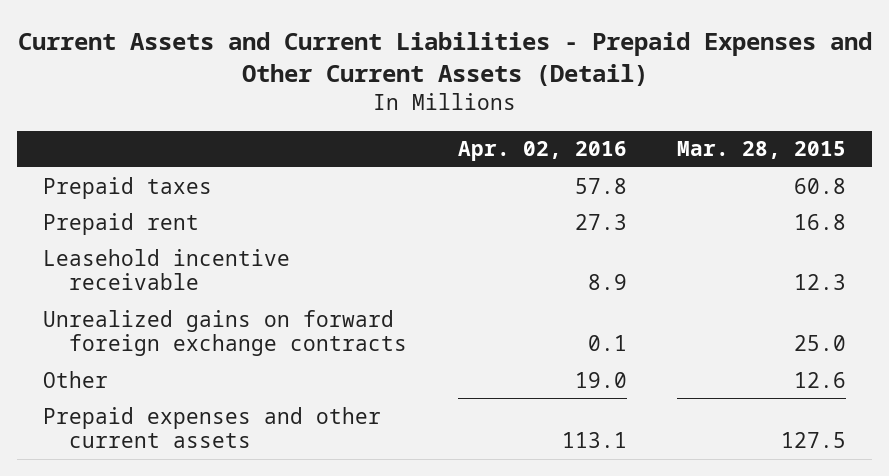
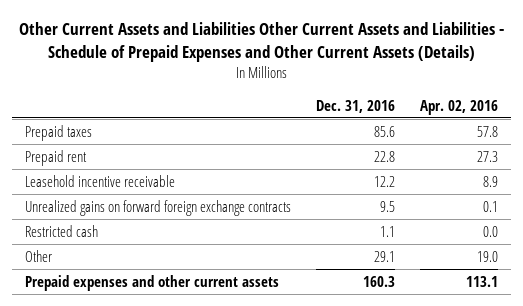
[17,31,872,86] Current Assets and Current Liabilities - Prepaid Expenses and Other Current Assets (Detail) -> [18,22,504,63] Other Current Assets and Liabilities Other Current Assets and Liabilities - Schedule of Prepaid Expenses and Other Current Assets (Details)
[677,141,847,160] Mar. 28, 2015 -> none
none -> [316,99,396,113] Dec. 31, 2016
none -> [24,224,98,237] Restricted cash

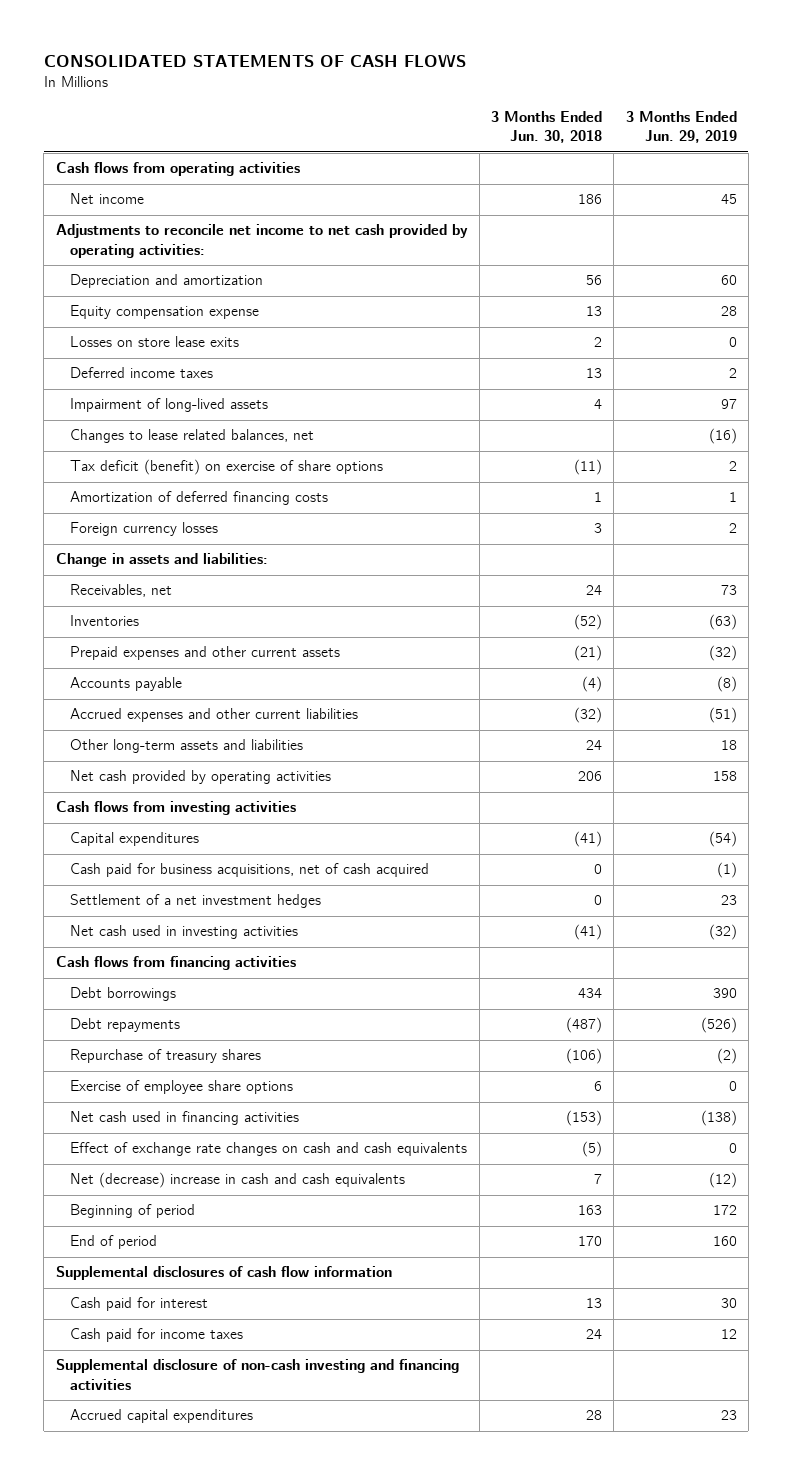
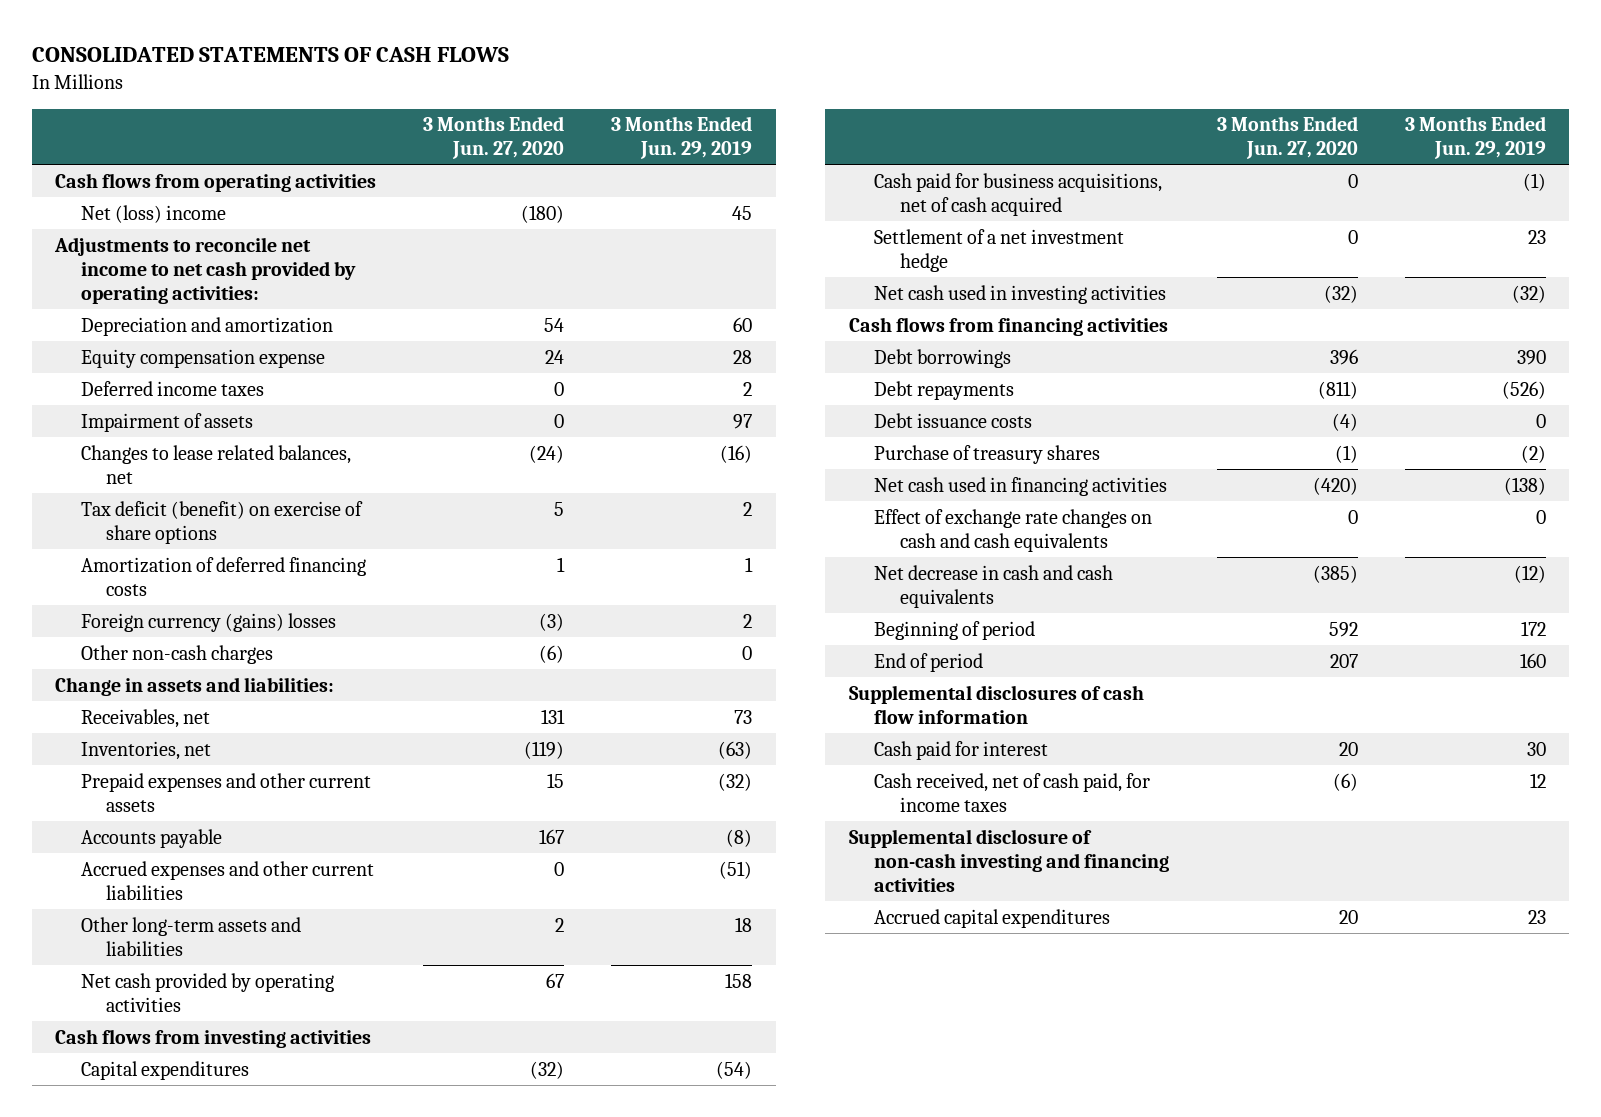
[491,111,603,144] 3 Months Ended Jun. 30, 2018 -> none
none -> [423,116,565,160] 3 Months Ended Jun. 27, 2020
[70,193,145,205] Net income -> [80,204,226,223] Net (loss) income
[70,336,240,348] Losses on store lease exits -> none
[70,398,269,413] Impairment of long-lived assets -> [80,412,253,432] Impairment of assets
[70,522,219,537] Foreign currency losses -> [80,612,336,632] Foreign currency (gains) losses
none -> [80,644,273,664] Other non-cash charges
[70,615,140,627] Inventories -> [80,740,211,760] Inventories, net
[70,894,322,909] Settlement of a net investment hedges -> [874,228,1125,272] Settlement of a net investment hedge
[70,1080,294,1095] Exercise of employee share options -> none
none -> [874,412,1033,428] Debt issuance costs
[70,1049,262,1064] Repurchase of treasury shares -> [874,444,1101,464] Purchase of treasury shares
[70,1172,406,1189] Net (decrease) increase in cash and cash equivalents -> [874,564,1114,608] Net decrease in cash and cash equivalents
[70,1328,244,1343] Cash paid for income taxes -> [874,772,1151,812] Cash received, net of cash paid, for income taxes

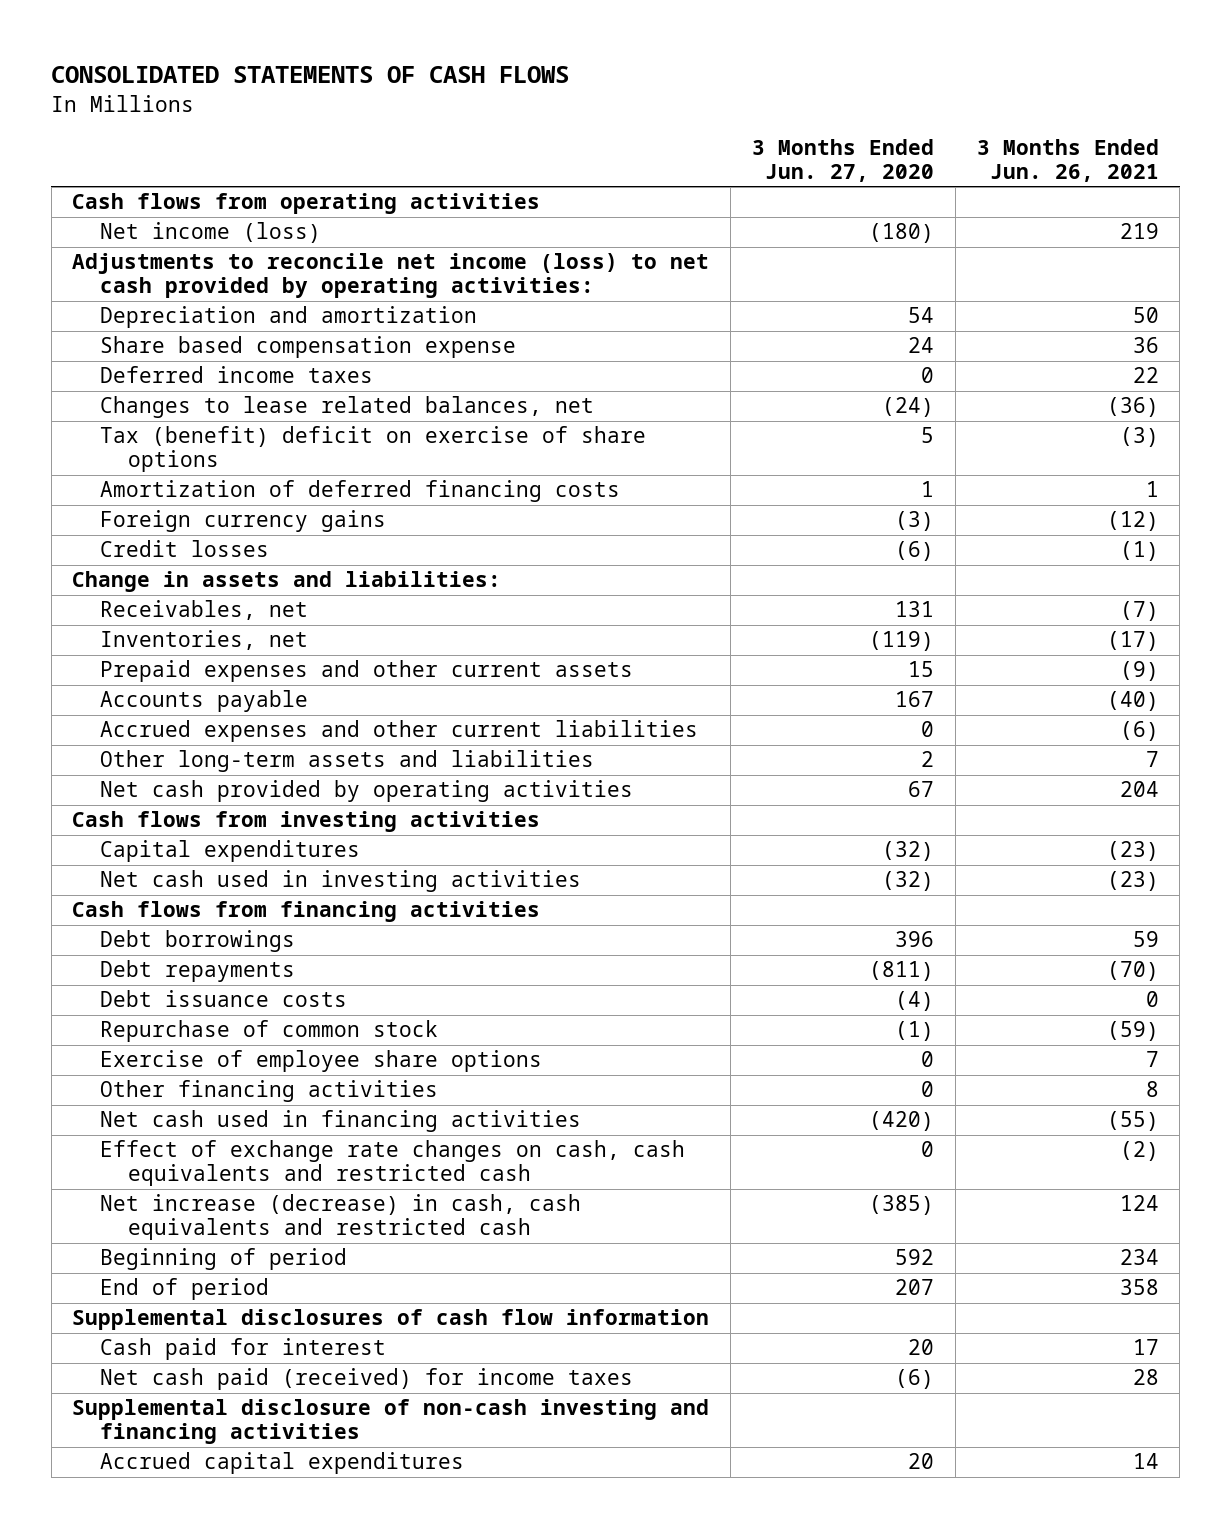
[611,116,753,160] 3 Months Ended Jun. 29, 2019 -> none
none -> [976,138,1159,182] 3 Months Ended Jun. 26, 2021
[80,204,226,223] Net (loss) income -> [100,222,322,244] Net income (loss)
[54,236,356,304] Adjustments to reconcile net income to net cash provided by operating activities: -> [72,253,710,299] Adjustments to reconcile net income (loss) to net cash provided by operating activities:
[80,348,325,368] Equity compensation expense -> [100,336,517,359] Share based compensation expense
[80,412,253,432] Impairment of assets -> none
[80,500,363,544] Tax deficit (benefit) on exercise of share options -> [100,426,647,473] Tax (benefit) deficit on exercise of share options
[80,644,273,664] Other non-cash charges -> none
[80,612,336,632] Foreign currency (gains) losses -> [100,510,387,533] Foreign currency gains
none -> [100,540,270,558] Credit losses
[874,172,1163,216] Cash paid for business acquisitions, net of cash acquired -> none
[874,228,1125,272] Settlement of a net investment hedge -> none
[874,444,1101,464] Purchase of treasury shares -> [100,1020,439,1043] Repurchase of common stock
none -> [100,1050,543,1073] Exercise of employee share options
none -> [100,1080,439,1103] Other financing activities
[874,508,1153,552] Effect of exchange rate changes on cash and cash equivalents -> [100,1140,686,1187] Effect of exchange rate changes on cash, cash equivalents and restricted cash
[874,564,1114,608] Net decrease in cash and cash equivalents -> [100,1194,582,1241] Net increase (decrease) in cash, cash equivalents and restricted cash
[874,772,1151,812] Cash received, net of cash paid, for income taxes -> [100,1368,634,1391] Net cash paid (received) for income taxes

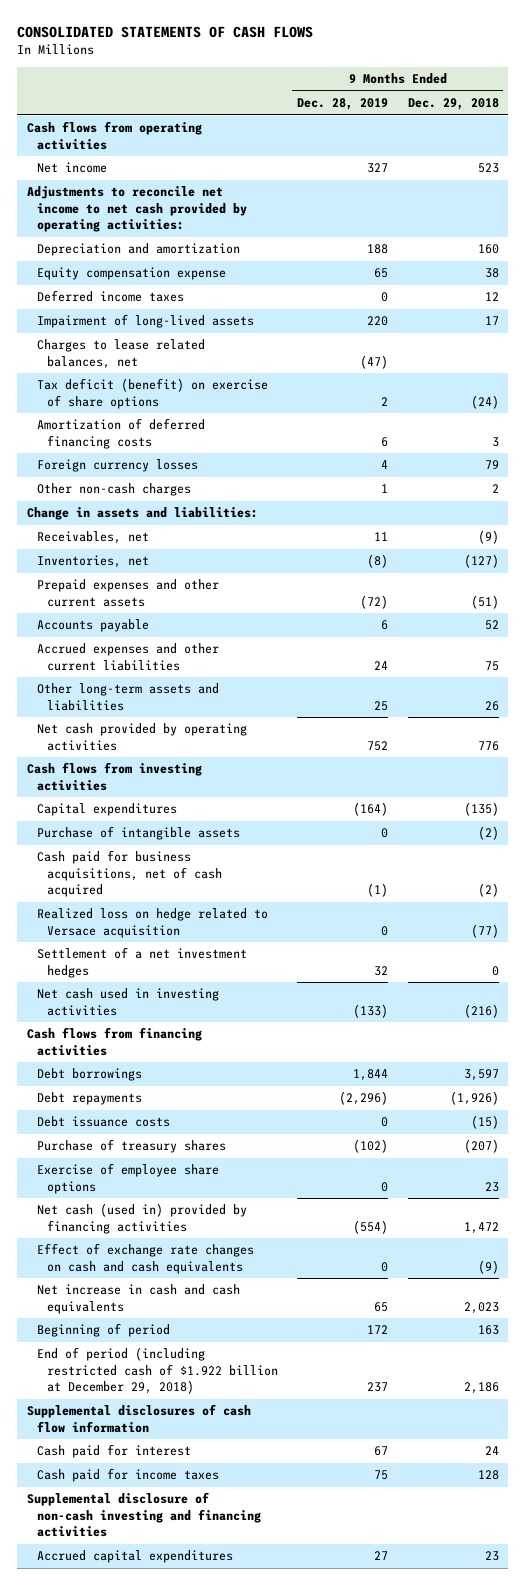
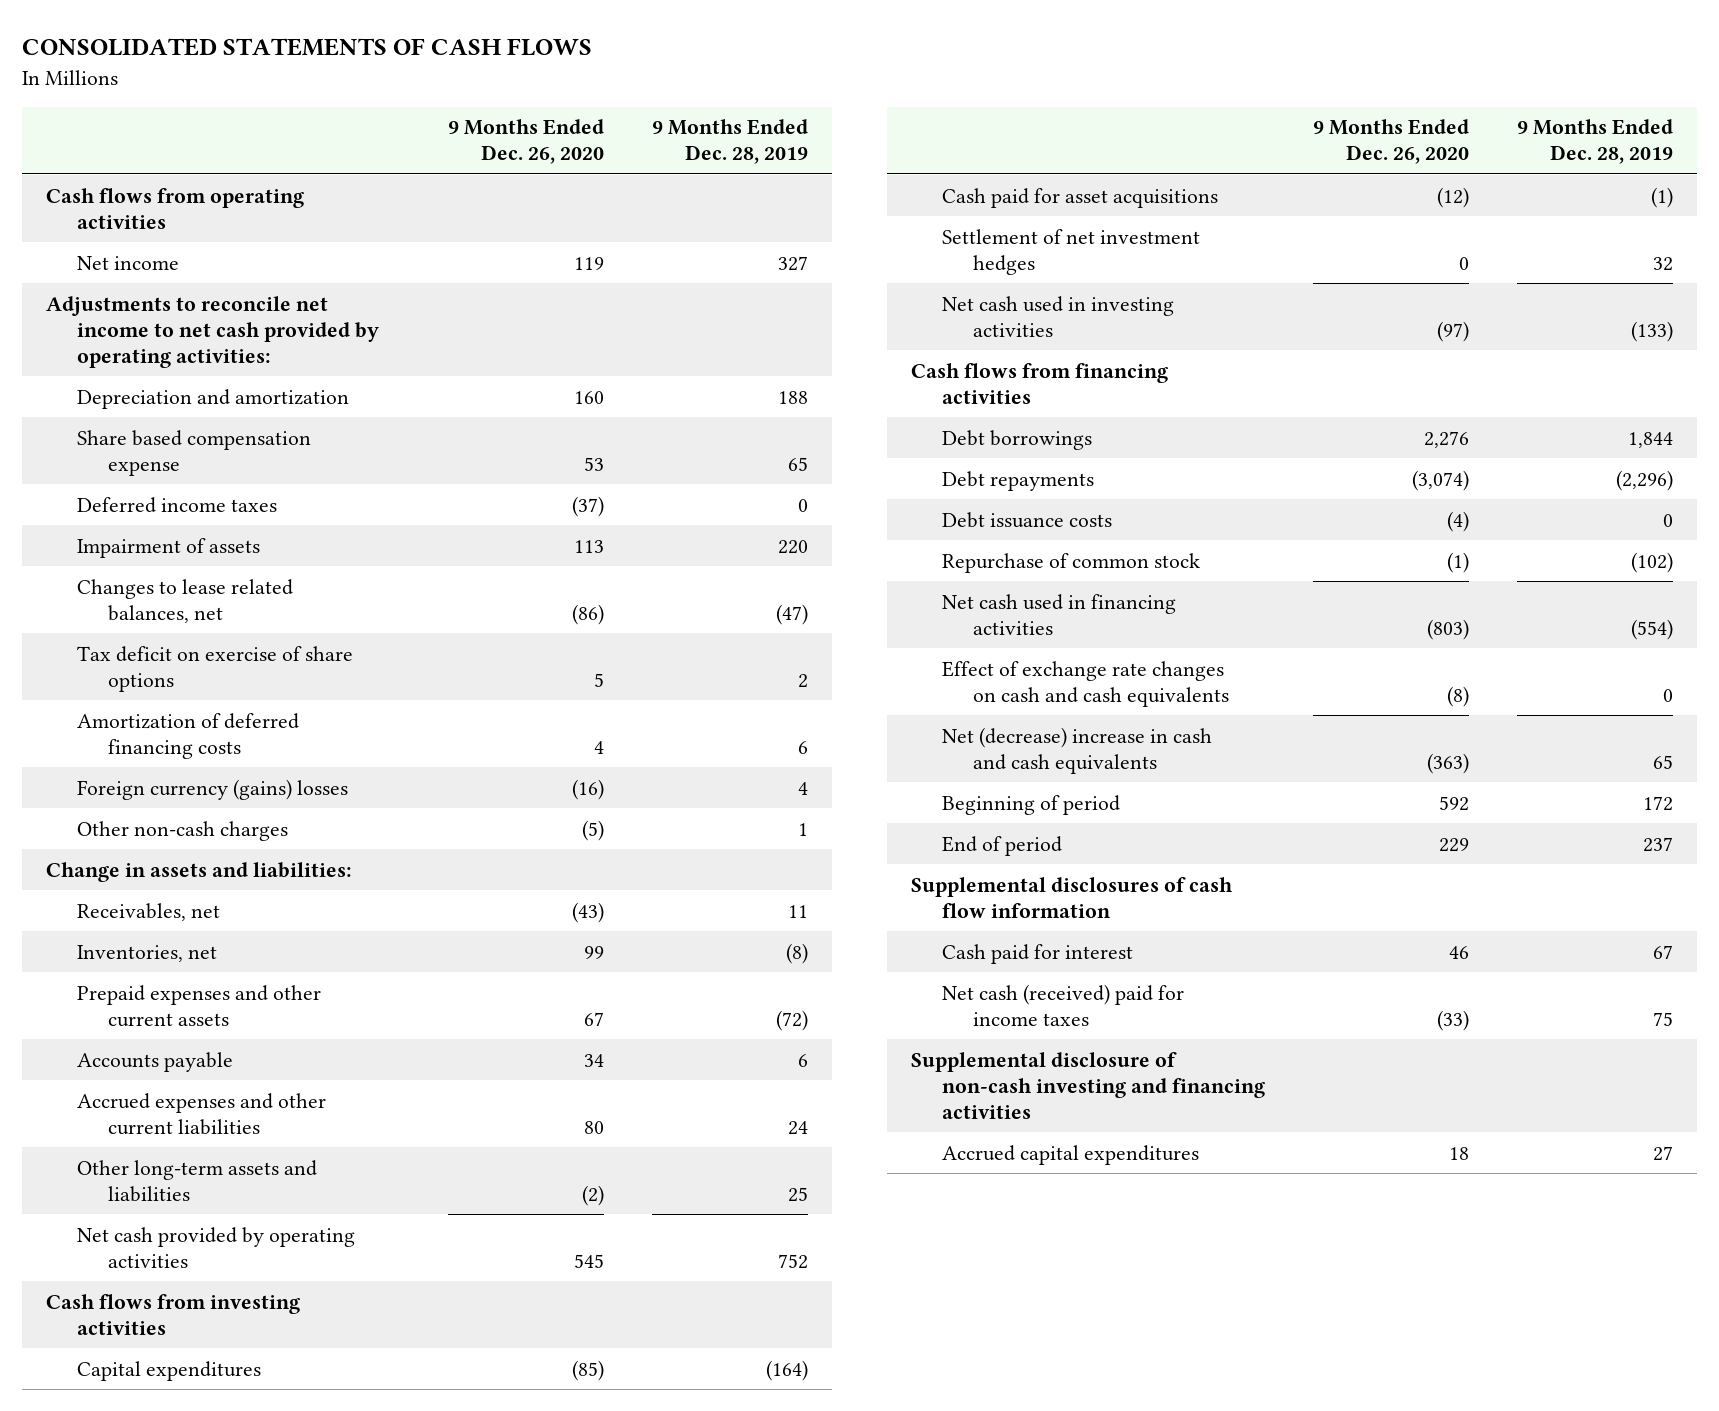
[407,98,499,111] Dec. 29, 2018 -> none
none -> [448,119,605,165] 9 Months Ended Dec. 26, 2020
[36,267,226,281] Equity compensation expense -> [76,429,311,476] Share based compensation expense
[36,314,254,329] Impairment of long-lived assets -> [76,537,260,558] Impairment of assets
[36,339,205,369] Charges to lease related balances, net -> [76,578,293,623] Changes to lease related balances, net
[36,378,268,409] Tax deficit (benefit) on exercise of share options -> [76,645,353,692] Tax deficit on exercise of share options
[36,459,198,473] Foreign currency losses -> [76,778,348,800] Foreign currency (gains) losses
[36,826,240,841] Purchase of intangible assets -> none
[36,908,268,938] Realized loss on hedge related to Versace acquisition -> none
[36,850,222,898] Cash paid for business acquisitions, net of cash acquired -> [941,187,1218,208] Cash paid for asset acquisitions
[36,947,247,978] Settlement of a net investment hedges -> [941,228,1200,275] Settlement of net investment hedges
[36,1163,219,1194] Exercise of employee share options -> none
[36,1139,226,1154] Purchase of treasury shares -> [941,552,1200,573] Repurchase of common stock
[36,1203,247,1234] Net cash (used in) provided by financing activities -> [941,593,1176,635] Net cash used in financing activities
[36,1284,240,1314] Net increase in cash and cash equivalents -> [941,726,1212,774] Net (decrease) increase in cash and cash equivalents
[36,1347,278,1395] End of period (including restricted cash of $1.922 billion at December 29, 2018) -> [941,835,1062,856] End of period
[36,1468,219,1483] Cash paid for income taxes -> [941,983,1184,1026] Net cash (received) paid for income taxes

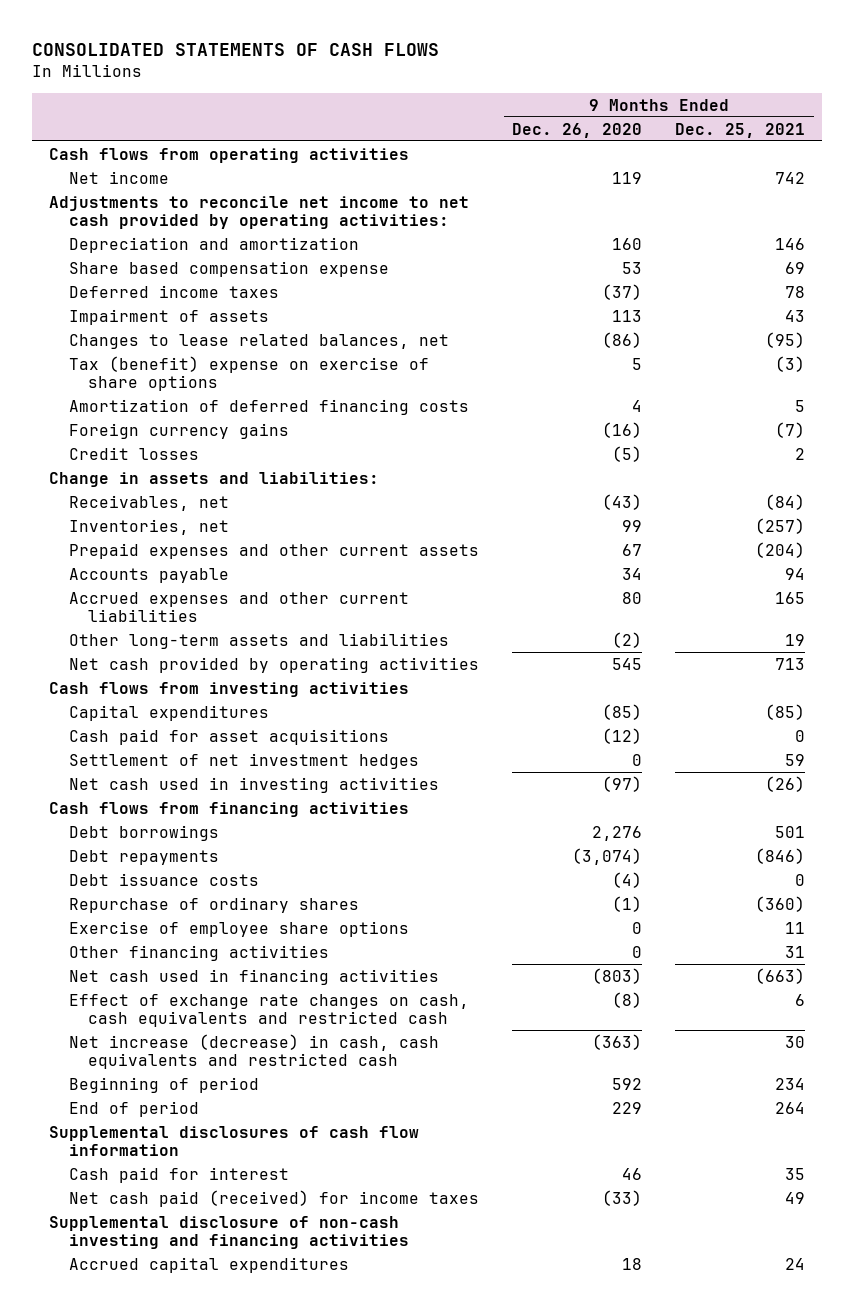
[652,119,809,165] 9 Months Ended Dec. 28, 2019 -> none
none -> [675,122,806,138] Dec. 25, 2021
[76,645,353,692] Tax deficit on exercise of share options -> [68,355,429,392] Tax (benefit) expense on exercise of share options
[76,820,288,841] Other non-cash charges -> none
[76,778,348,800] Foreign currency (gains) losses -> [68,422,289,439] Foreign currency gains
none -> [68,446,199,460] Credit losses
[941,552,1200,573] Repurchase of common stock -> [68,896,359,913] Repurchase of ordinary shares
none -> [68,920,409,937] Exercise of employee share options
none -> [68,944,329,961] Other financing activities
[941,660,1229,707] Effect of exchange rate changes on cash and cash equivalents -> [68,993,469,1028] Effect of exchange rate changes on cash, cash equivalents and restricted cash
[941,726,1212,774] Net (decrease) increase in cash and cash equivalents -> [68,1033,439,1070] Net increase (decrease) in cash, cash equivalents and restricted cash
[941,983,1184,1026] Net cash (received) paid for income taxes -> [68,1189,479,1207] Net cash paid (received) for income taxes

